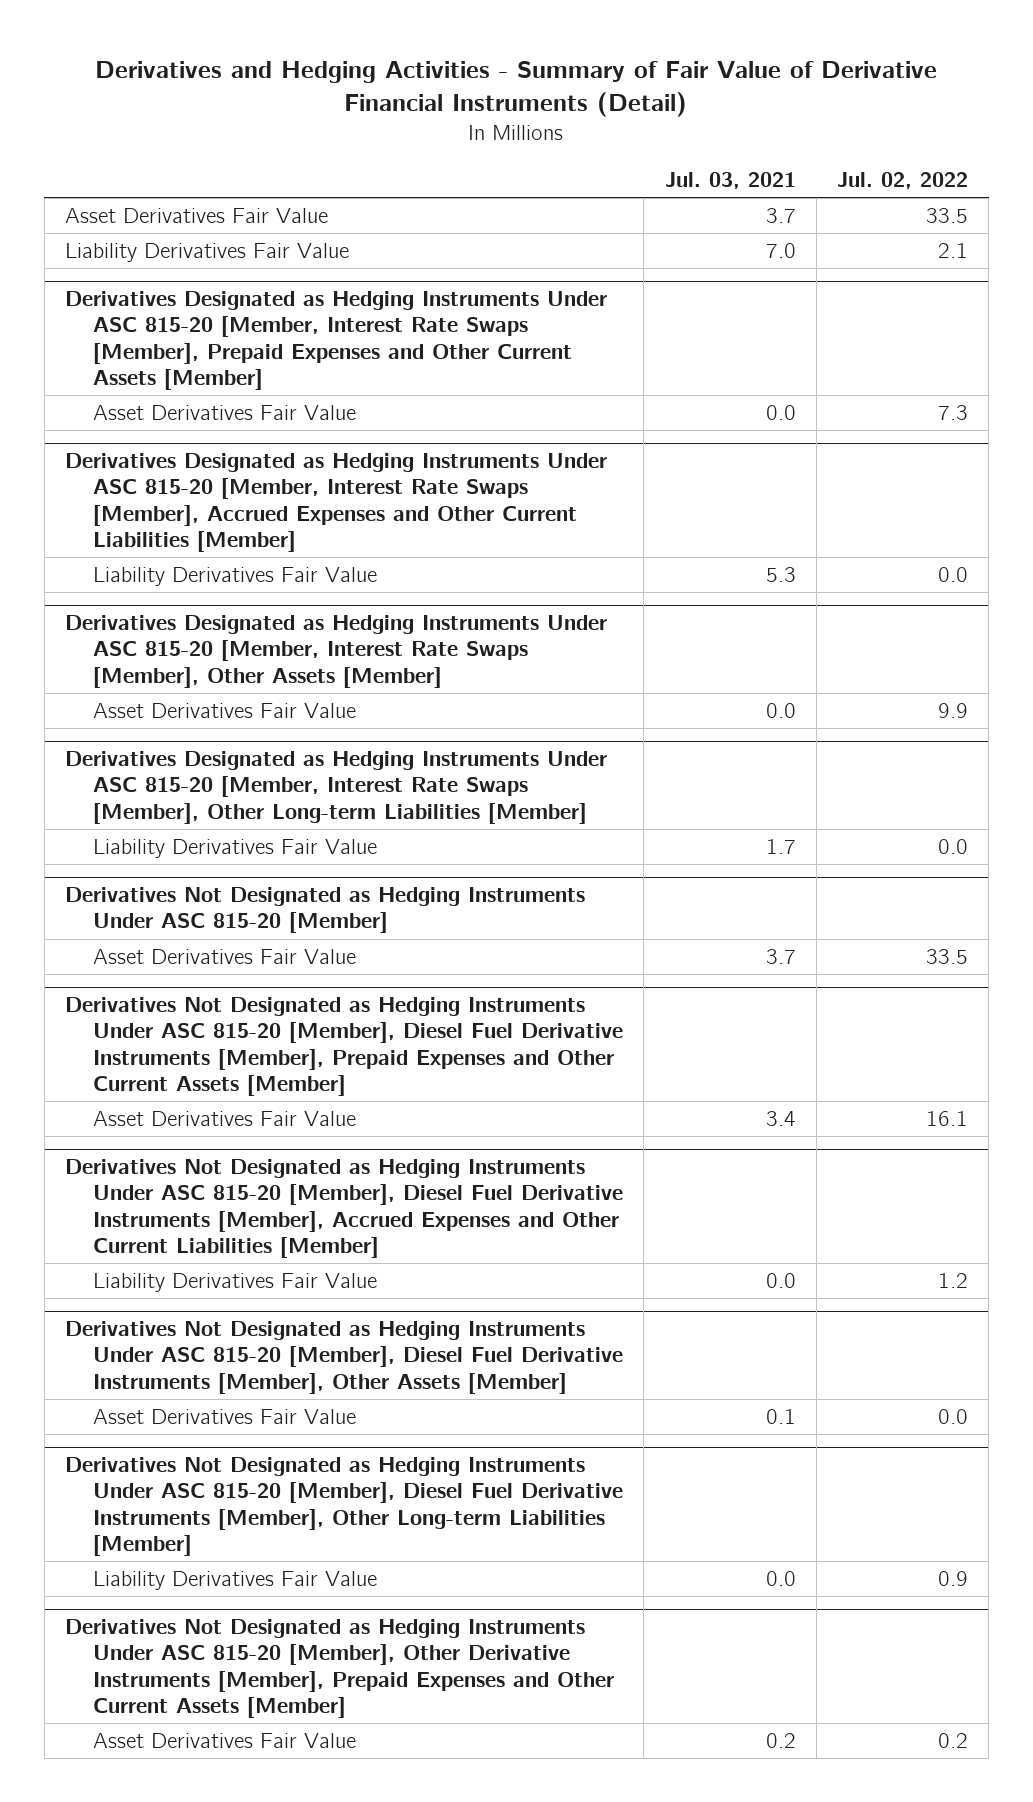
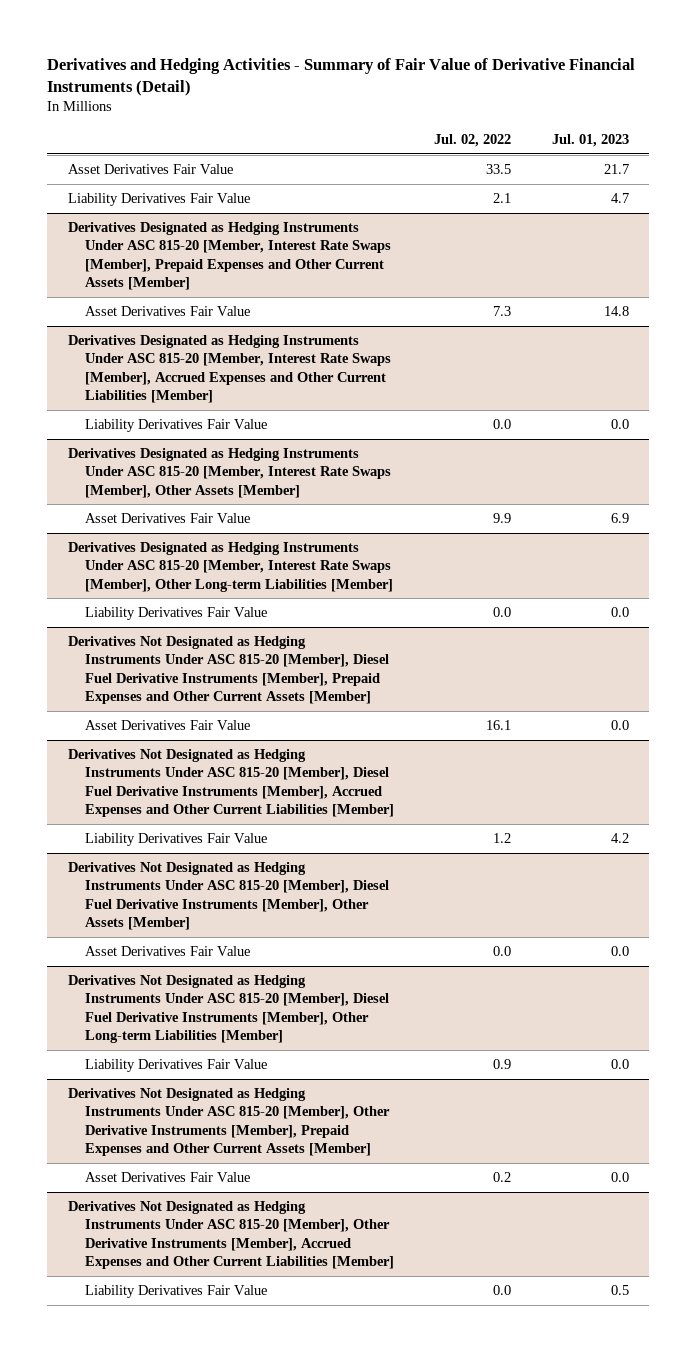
[664,171,796,189] Jul. 03, 2021 -> none
none -> [551,134,629,148] Jul. 01, 2023
[64,887,585,934] Derivatives Not Designated as Hedging Instruments Under ASC 815-20 [Member] -> none
[93,949,357,965] Asset Derivatives Fair Value -> none
none -> [67,1200,395,1270] Derivatives Not Designated as Hedging Instruments Under ASC 815-20 [Member], Other Derivative Instruments [Member], Accrued Expenses and Other Current Liabilities [Member]
none -> [85,1284,268,1298] Liability Derivatives Fair Value

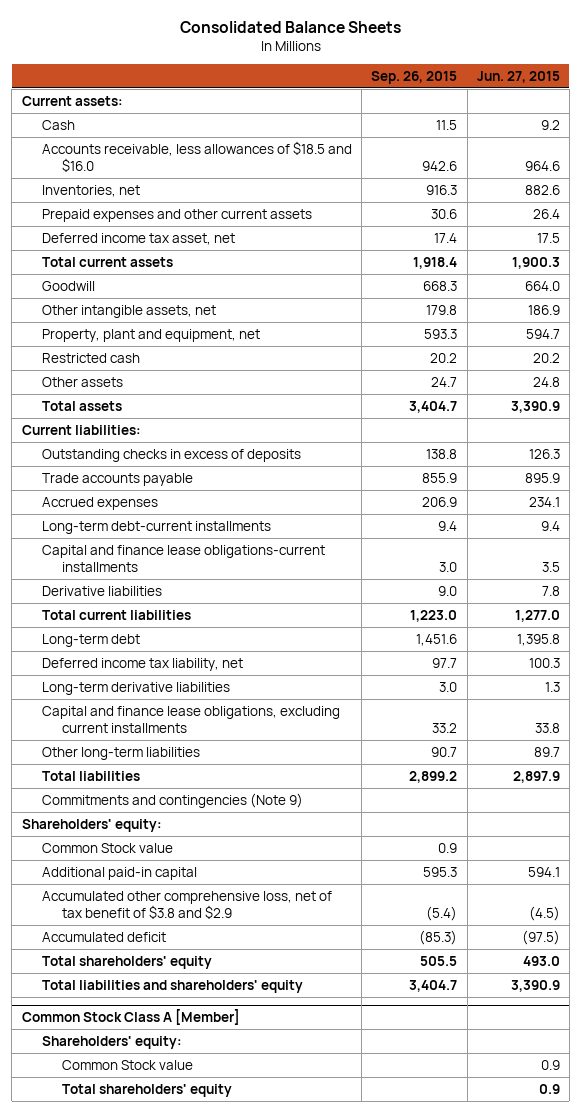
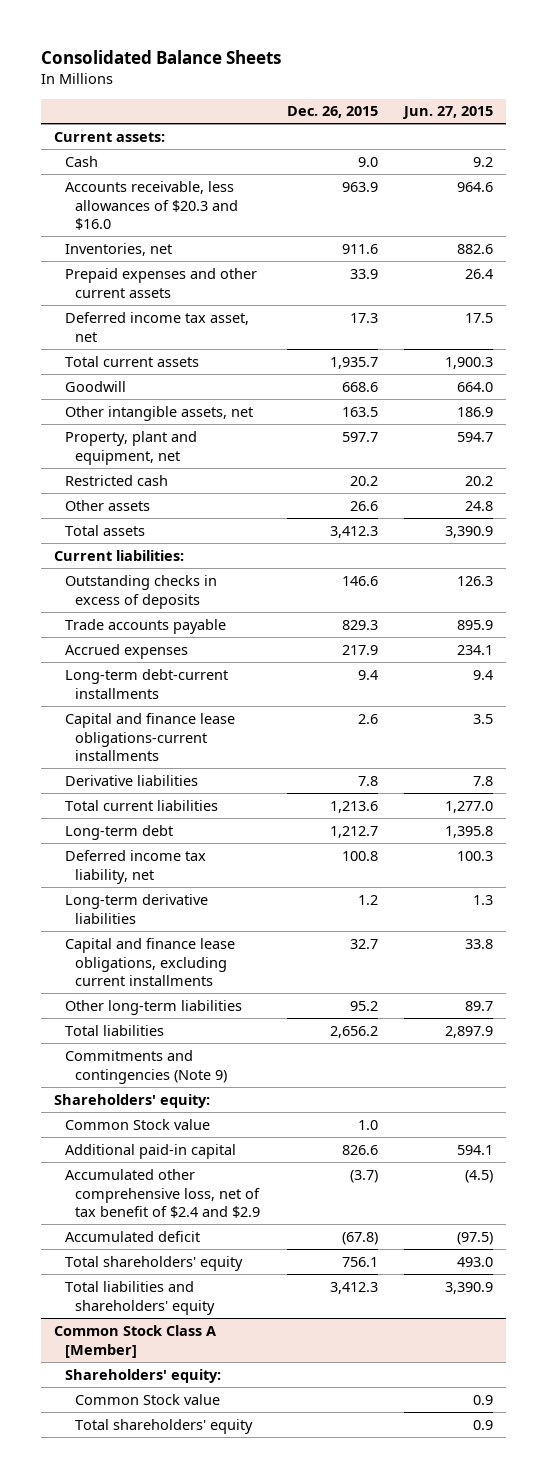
[371,70,458,84] Sep. 26, 2015 -> none
none -> [286,106,378,119] Dec. 26, 2015
[41,140,352,172] Accounts receivable, less allowances of $18.5 and $16.0 -> [64,180,239,231] Accounts receivable, less allowances of $20.3 and $16.0
[41,890,332,919] Accumulated other comprehensive loss, net of tax benefit of $3.8 and $2.9 -> [64,1168,261,1219] Accumulated other comprehensive loss, net of tax benefit of $2.4 and $2.9

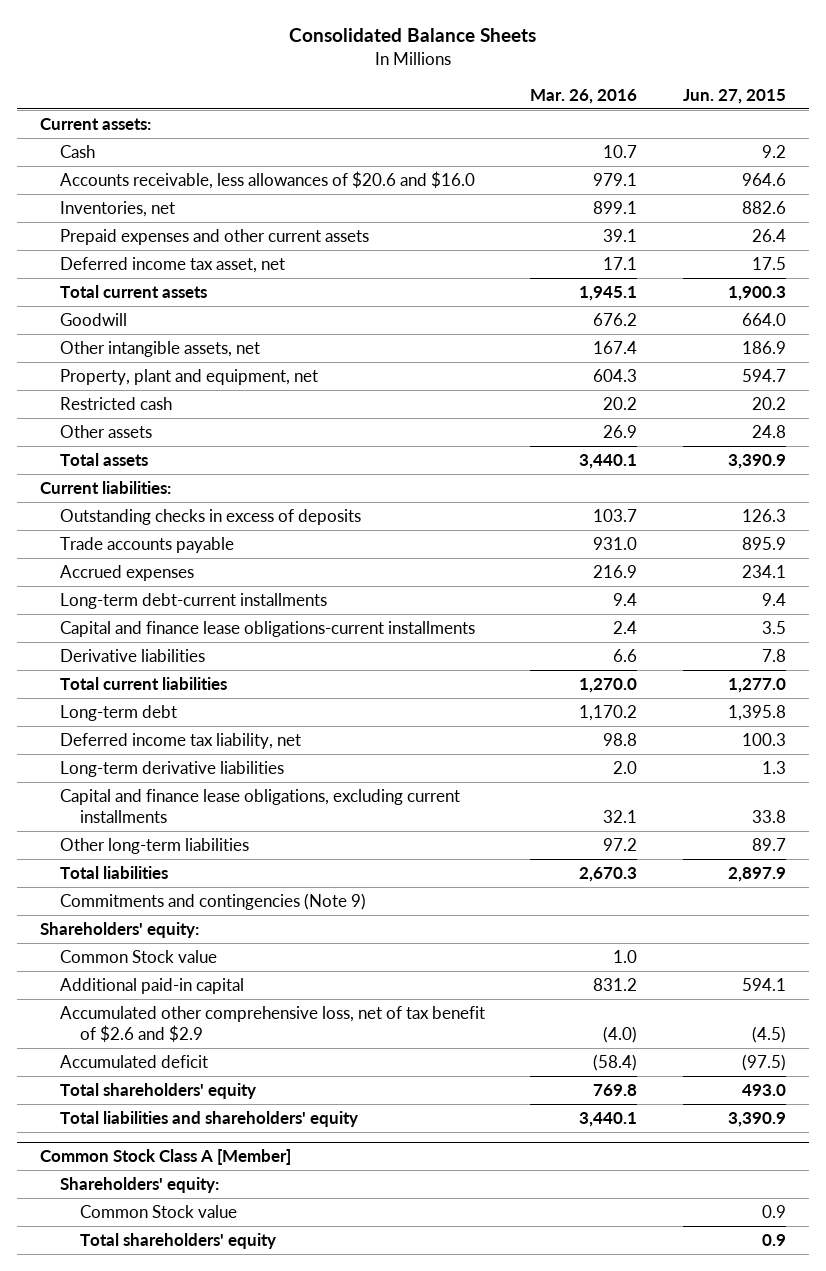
[286,106,378,119] Dec. 26, 2015 -> none
none -> [530,88,638,104] Mar. 26, 2016
[64,180,239,231] Accounts receivable, less allowances of $20.3 and $16.0 -> [59,170,475,189] Accounts receivable, less allowances of $20.6 and $16.0
[64,1168,261,1219] Accumulated other comprehensive loss, net of tax benefit of $2.4 and $2.9 -> [59,1005,485,1042] Accumulated other comprehensive loss, net of tax benefit of $2.6 and $2.9

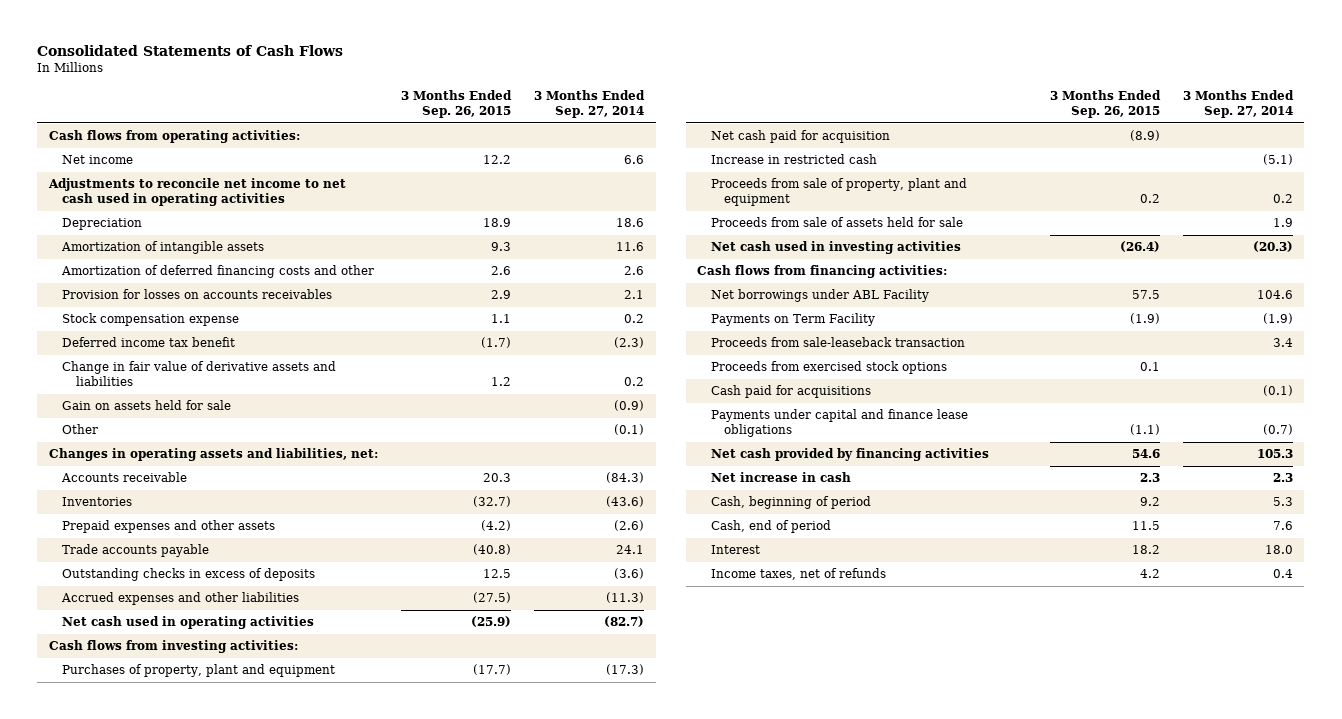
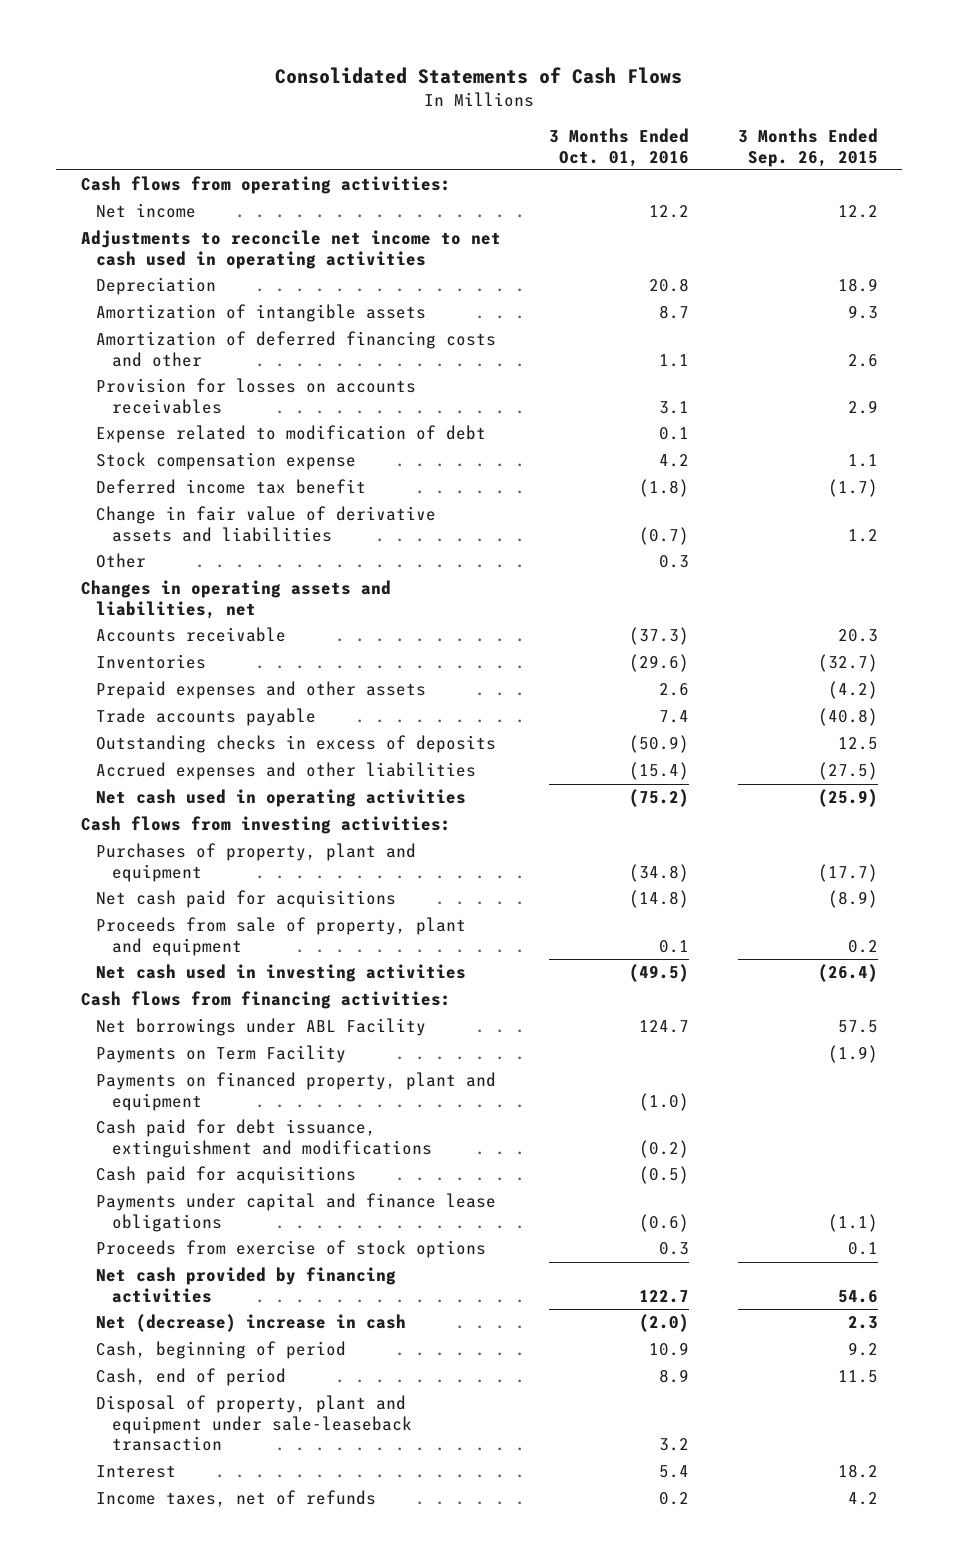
[534,90,646,119] 3 Months Ended Sep. 27, 2014 -> none
none -> [549,128,690,167] 3 Months Ended Oct. 01, 2016
none -> [96,425,487,444] Expense related to modification of debt
[62,400,232,411] Gain on assets held for sale -> none
[48,448,378,462] Changes in operating assets and liabilities, net: -> [80,580,391,619] Changes in operating assets and liabilities, net
[710,154,877,165] Increase in restricted cash -> none
[710,130,890,144] Net cash paid for acquisition -> [96,890,397,909] Net cash paid for acquisitions
[710,217,963,228] Proceeds from sale of assets held for sale -> none
[710,337,965,348] Proceeds from sale-leaseback transaction -> none
[710,361,947,375] Proceeds from exercised stock options -> none
none -> [96,1072,497,1111] Payments on financed property, plant and equipment
none -> [96,1119,432,1158] Cash paid for debt issuance, extinguishment and modifications
none -> [96,1240,487,1259] Proceeds from exercise of stock options
[710,472,851,483] Net increase in cash -> [96,1314,407,1333] Net (decrease) increase in cash
none -> [96,1395,412,1452] Disposal of property, plant and equipment under sale-leaseback transaction

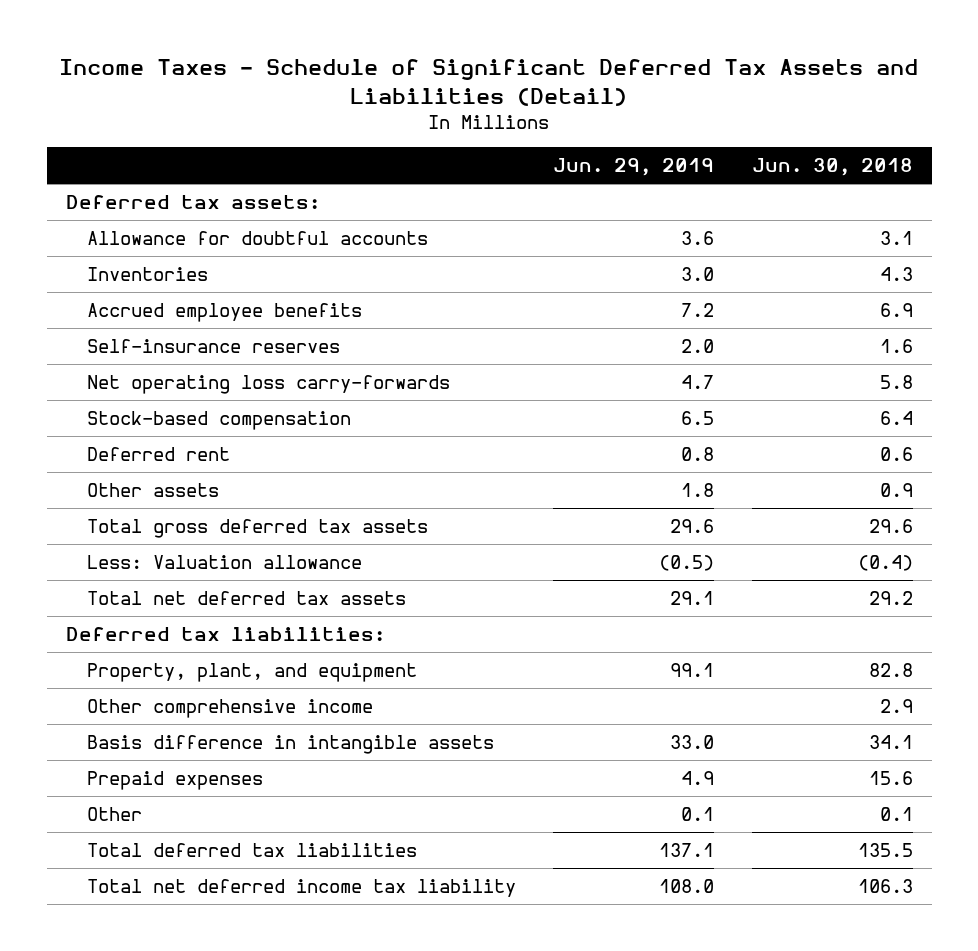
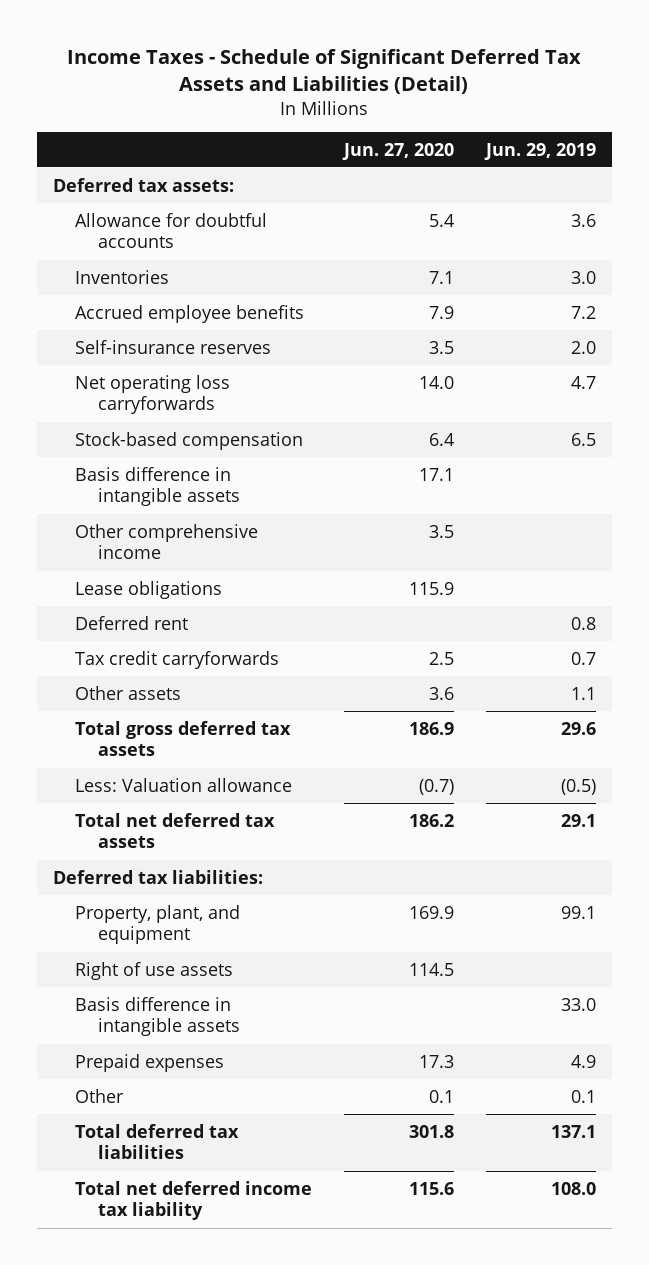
[751,158,913,177] Jun. 30, 2018 -> none
none -> [342,142,455,160] Jun. 27, 2020
[86,374,450,394] Net operating loss carry-forwards -> [75,374,231,415] Net operating loss carryforwards
none -> [75,466,240,507] Basis difference in intangible assets
[86,698,373,718] Other comprehensive income -> [75,523,259,560] Other comprehensive income
none -> [75,580,223,599] Lease obligations
none -> [75,650,280,669] Tax credit carryforwards
[681,482,715,497] 1.8 -> [571,686,597,700] 1.1
none -> [75,961,234,980] Right of use assets

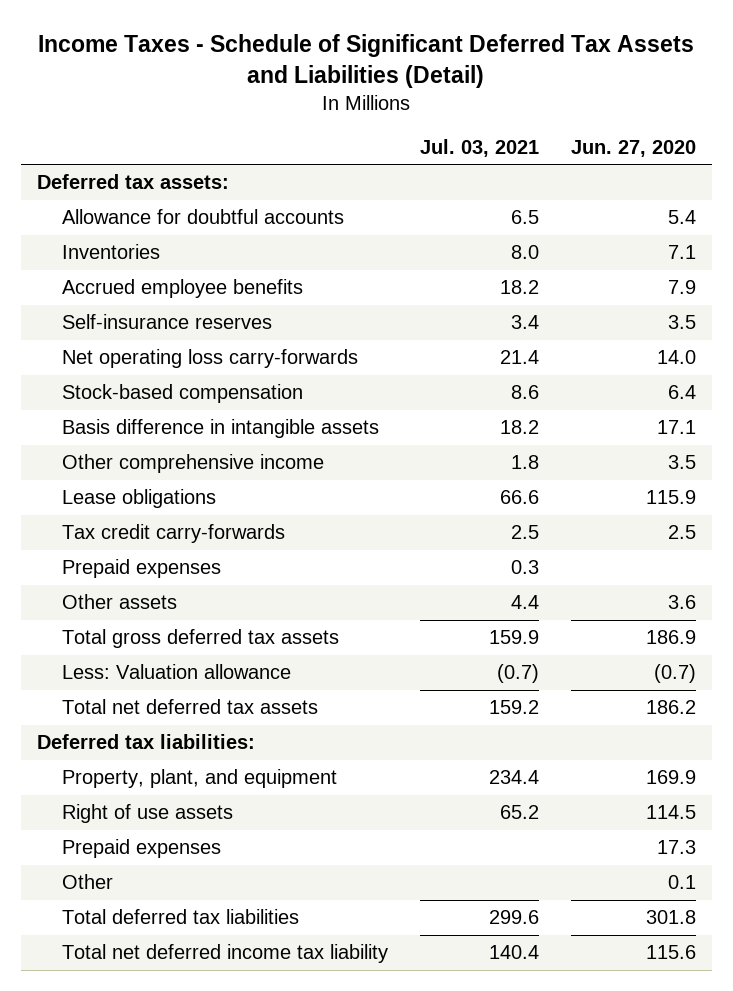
[484,142,597,160] Jun. 29, 2019 -> none
none -> [419,139,539,158] Jul. 03, 2021
[75,374,231,415] Net operating loss carryforwards -> [61,349,358,369] Net operating loss carry-forwards
[75,615,189,630] Deferred rent -> none
[75,650,280,669] Tax credit carryforwards -> [61,524,285,544] Tax credit carry-forwards
none -> [61,559,221,579] Prepaid expenses
[75,996,240,1037] Basis difference in intangible assets -> none

